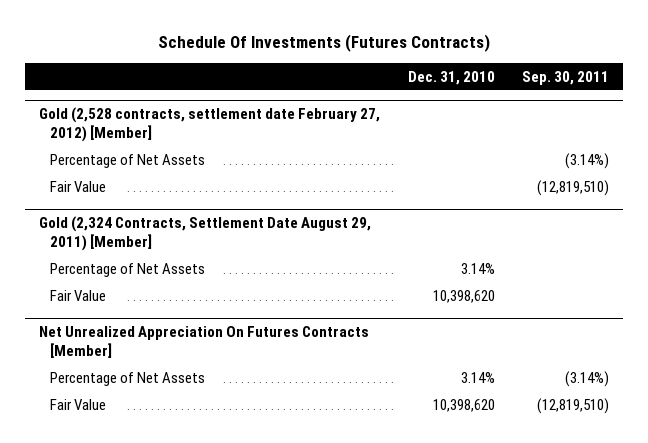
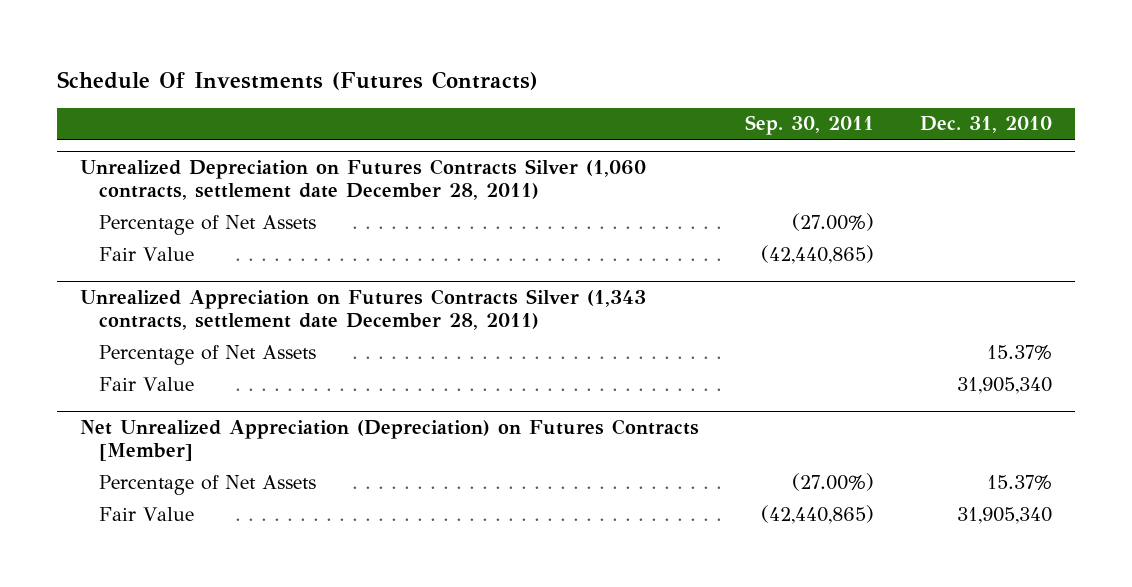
[39,107,381,142] Gold (2,528 contracts, settlement date February 27, 2012) [Member] -> none
[39,216,372,251] Gold (2,324 Contracts, Settlement Date August 29, 2011) [Member] -> none
none -> [79,159,646,201] Unrealized Depreciation on Futures Contracts Silver (1,060 contracts, settlement date December 28, 2011)
[565,152,610,169] (3.14%) -> [791,212,874,231] (27.00%)
[537,179,610,196] (12,819,510) -> [760,244,874,264] (42,440,865)
none -> [79,289,646,331] Unrealized Appreciation on Futures Contracts Silver (1,343 contracts, settlement date December 28, 2011)
[460,262,495,274] 3.14% -> [986,344,1052,360] 15.37%
[432,289,495,303] 10,398,620 -> [956,376,1052,394] 31,905,340
[39,326,370,358] Net Unrealized Appreciation On Futures Contracts [Member] -> [79,419,699,462] Net Unrealized Appreciation (Depreciation) on Futures Contracts [Member]
[460,371,495,383] 3.14% -> [986,474,1052,490] 15.37%
[565,370,610,387] (3.14%) -> [791,472,874,491] (27.00%)
[432,398,495,412] 10,398,620 -> [956,506,1052,524] 31,905,340
[537,397,610,414] (12,819,510) -> [760,504,874,524] (42,440,865)

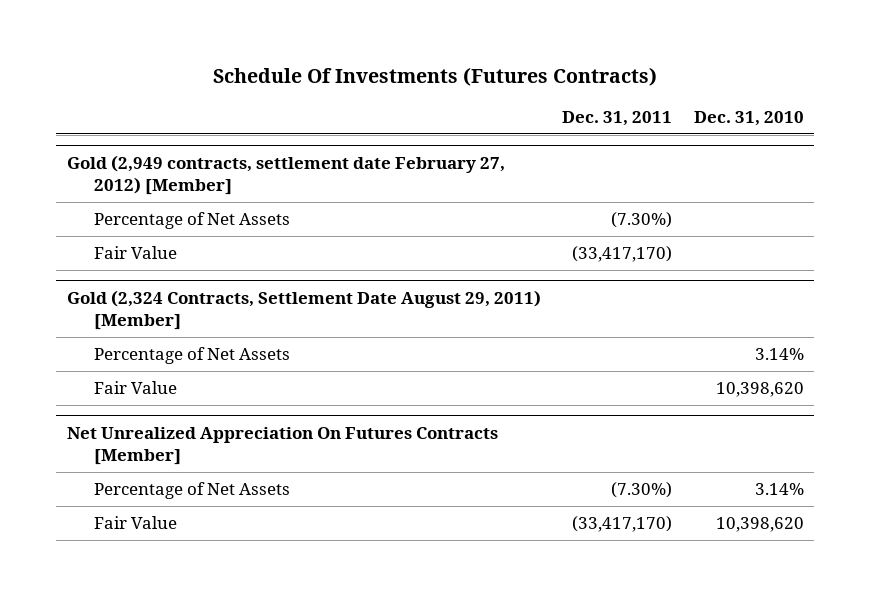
[744,115,874,136] Sep. 30, 2011 -> none
none -> [562,110,673,126] Dec. 31, 2011
[79,159,646,201] Unrealized Depreciation on Futures Contracts Silver (1,060 contracts, settlement date December 28, 2011) -> none
none -> [66,155,505,195] Gold (2,949 contracts, settlement date February 27, 2012) [Member]
[79,289,646,331] Unrealized Appreciation on Futures Contracts Silver (1,343 contracts, settlement date December 28, 2011) -> none
none -> [66,290,541,330] Gold (2,324 Contracts, Settlement Date August 29, 2011) [Member]
[986,344,1052,360] 15.37% -> [754,348,804,361] 3.14%
[956,376,1052,394] 31,905,340 -> [715,382,804,398] 10,398,620
[79,419,699,462] Net Unrealized Appreciation (Depreciation) on Futures Contracts [Member] -> [66,427,498,465] Net Unrealized Appreciation On Futures Contracts [Member]
[986,474,1052,490] 15.37% -> [754,483,804,496] 3.14%
[956,506,1052,524] 31,905,340 -> [715,517,804,533] 10,398,620

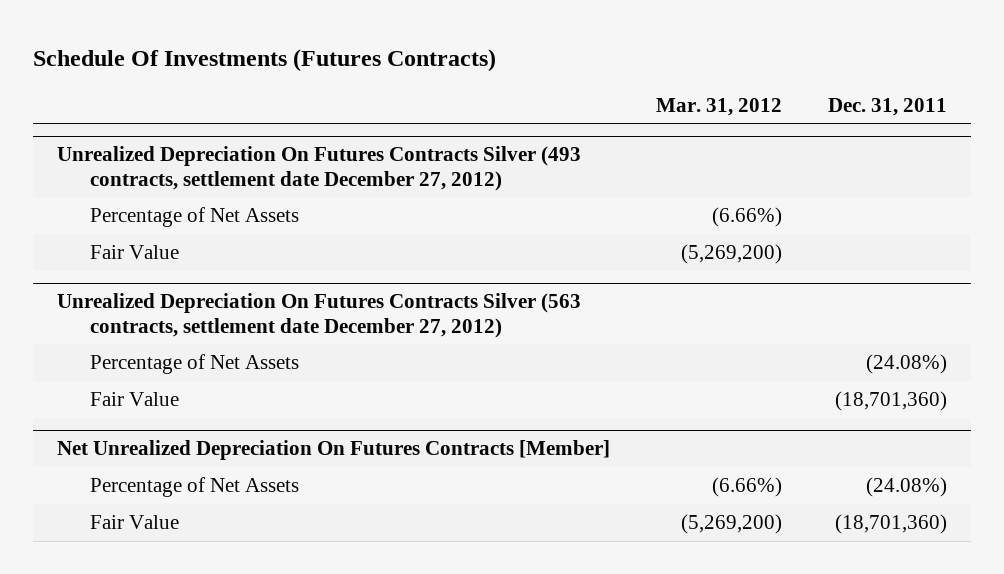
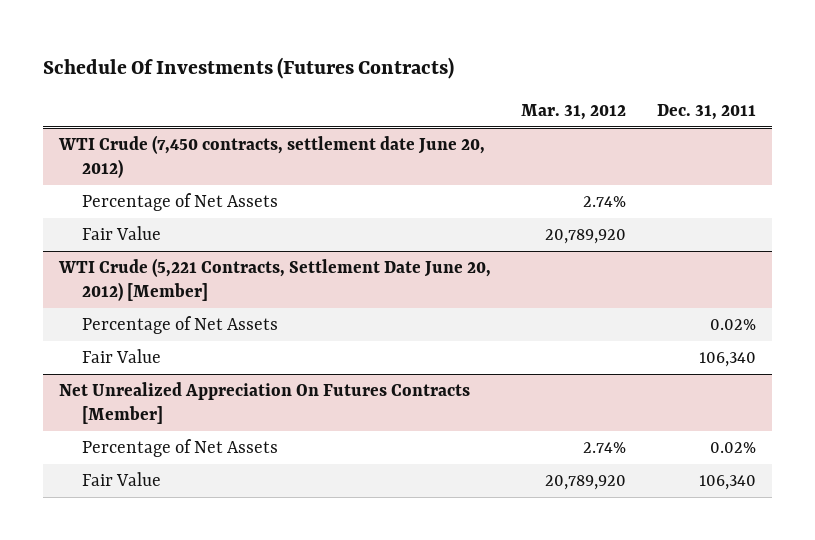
[56,146,581,191] Unrealized Depreciation On Futures Contracts Silver (493 contracts, settlement date December 27, 2012) -> none
[56,293,581,338] Unrealized Depreciation On Futures Contracts Silver (563 contracts, settlement date December 27, 2012) -> none
none -> [57,135,485,179] WTI Crude (7,450 contracts, settlement date June 20, 2012)
[712,207,783,228] (6.66%) -> [583,196,627,208] 2.74%
[681,244,783,265] (5,269,200) -> [545,229,627,245] 20,789,920
none -> [57,258,491,302] WTI Crude (5,221 Contracts, Settlement Date June 20, 2012) [Member]
[866,354,948,375] (24.08%) -> [710,319,757,331] 0.02%
[835,391,948,412] (18,701,360) -> [699,352,757,368] 106,340
[56,440,610,461] Net Unrealized Depreciation On Futures Contracts [Member] -> [58,382,470,425] Net Unrealized Appreciation On Futures Contracts [Member]
[712,477,783,498] (6.66%) -> [583,442,627,454] 2.74%
[866,477,948,498] (24.08%) -> [710,442,757,454] 0.02%
[681,514,783,535] (5,269,200) -> [545,475,627,491] 20,789,920
[835,514,948,535] (18,701,360) -> [699,475,757,491] 106,340

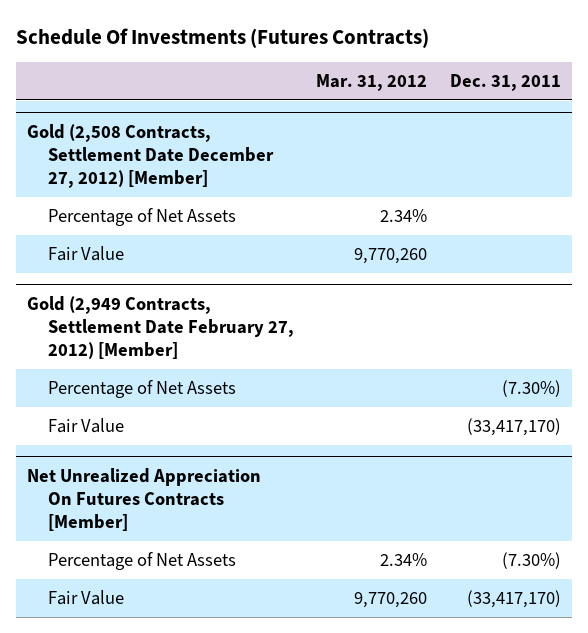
[57,135,485,179] WTI Crude (7,450 contracts, settlement date June 20, 2012) -> none
[57,258,491,302] WTI Crude (5,221 Contracts, Settlement Date June 20, 2012) [Member] -> none
none -> [26,123,274,189] Gold (2,508 Contracts, Settlement Date December 27, 2012) [Member]
[583,196,627,208] 2.74% -> [380,208,428,222] 2.34%
[545,229,627,245] 20,789,920 -> [354,247,428,264] 9,770,260
none -> [26,295,294,360] Gold (2,949 Contracts, Settlement Date February 27, 2012) [Member]
[710,319,757,331] 0.02% -> [501,379,561,397] (7.30%)
[699,352,757,368] 106,340 -> [466,417,561,436] (33,417,170)
[583,442,627,454] 2.74% -> [380,552,428,566] 2.34%
[710,442,757,454] 0.02% -> [501,551,561,569] (7.30%)
[545,475,627,491] 20,789,920 -> [354,591,428,608] 9,770,260
[699,475,757,491] 106,340 -> [466,589,561,608] (33,417,170)

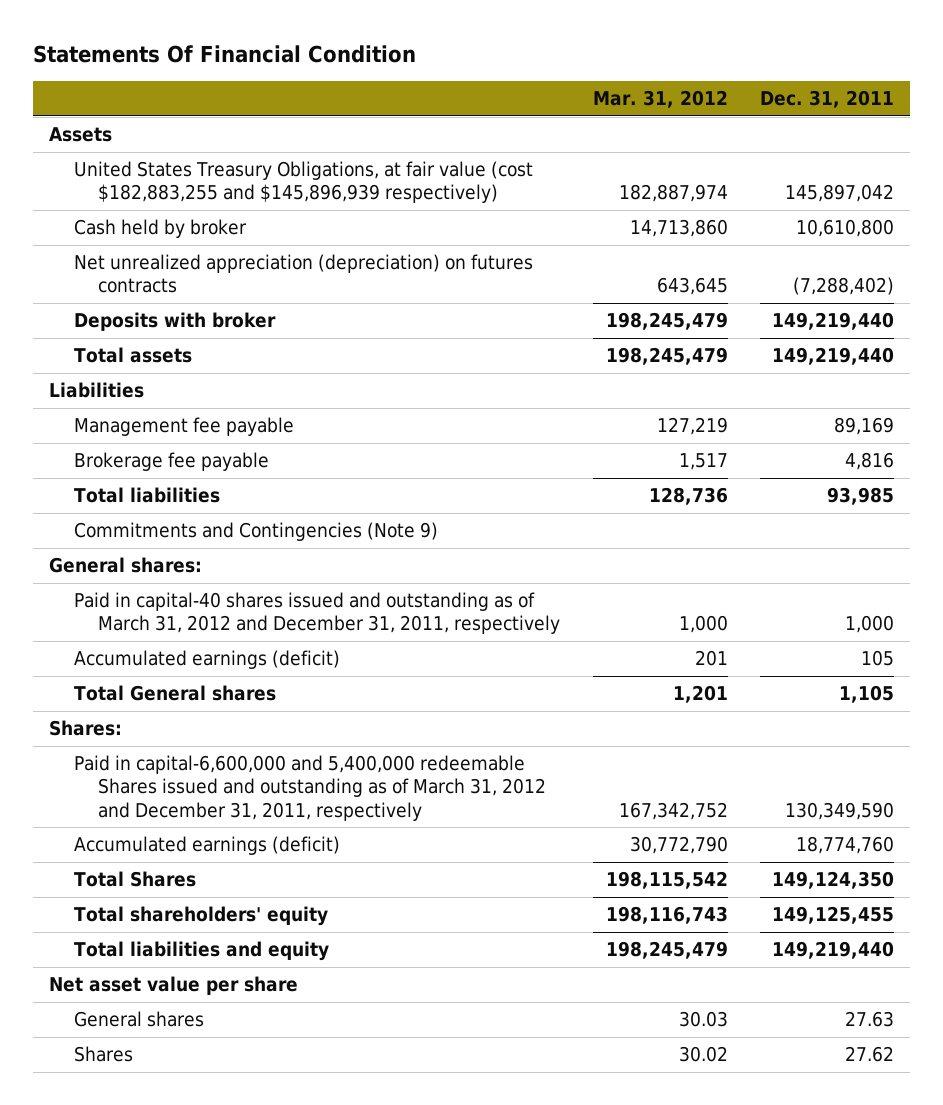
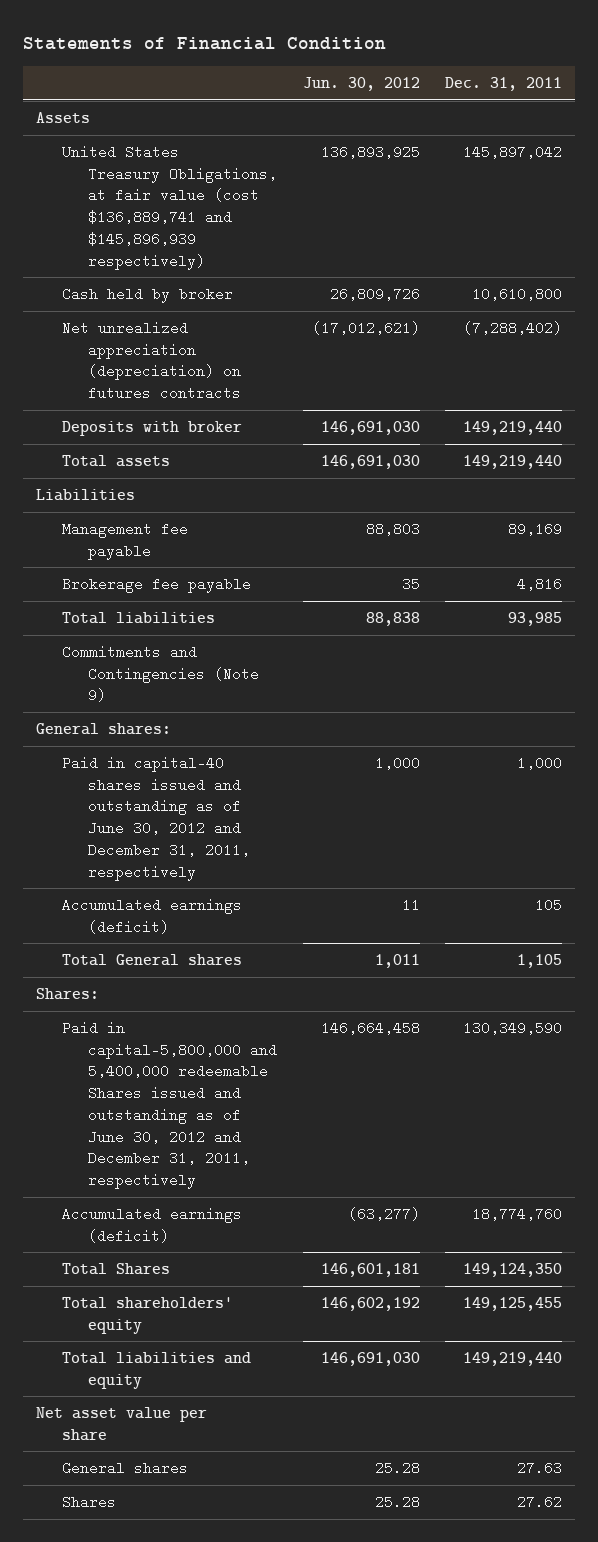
[32,44,416,63] Statements Of Financial Condition -> [22,37,386,51] Statements of Financial Condition
[592,90,728,109] Mar. 31, 2012 -> none
none -> [302,76,420,91] Jun. 30, 2012
[73,161,533,204] United States Treasury Obligations, at fair value (cost $182,883,255 and $145,896,939 respectively) -> [61,144,277,270] United States Treasury Obligations, at fair value (cost $136,889,741 and $145,896,939 respectively)
[73,592,561,635] Paid in capital-40 shares issued and outstanding as of March 31, 2012 and December 31, 2011, respectively -> [61,755,250,881] Paid in capital-40 shares issued and outstanding as of June 30, 2012 and December 31, 2011, respectively
[73,755,547,821] Paid in capital-6,600,000 and 5,400,000 redeemable Shares issued and outstanding as of March 31, 2012 and December 31, 2011, respectively -> [61,1020,277,1189] Paid in capital-5,800,000 and 5,400,000 redeemable Shares issued and outstanding as of June 30, 2012 and December 31, 2011, respectively

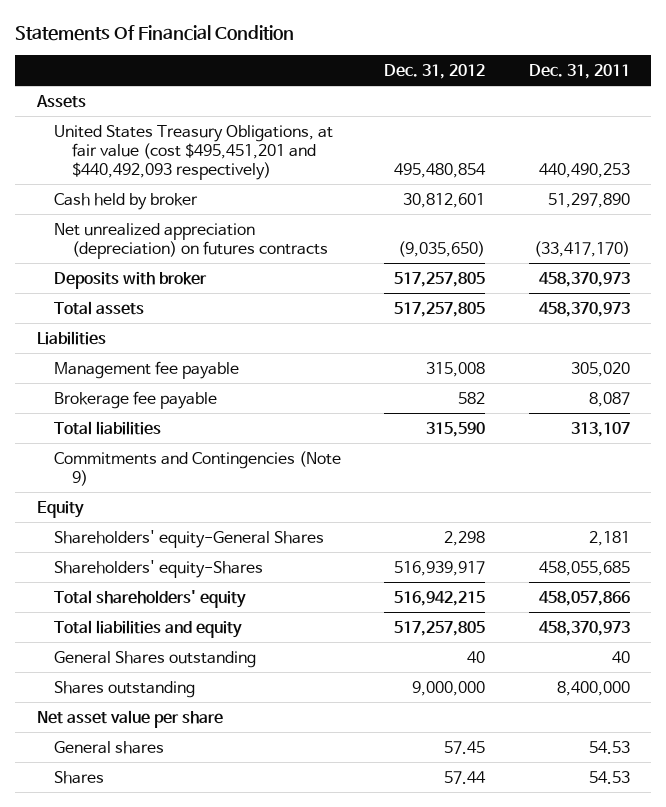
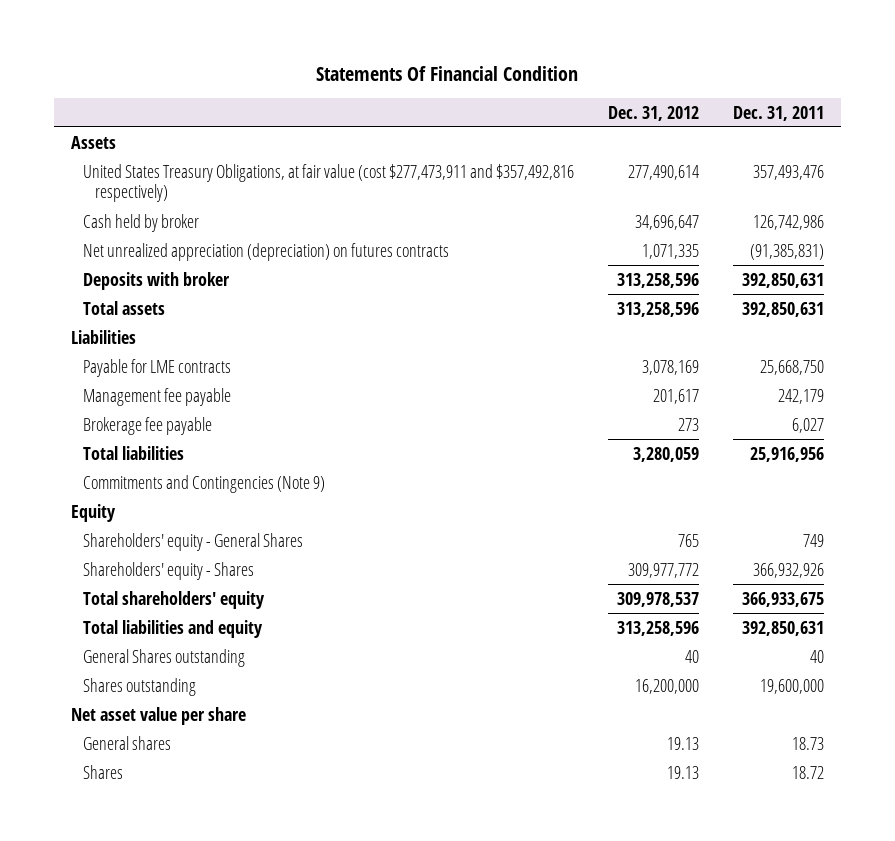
[54,124,334,181] United States Treasury Obligations, at fair value (cost $495,451,201 and $440,492,093 respectively) -> [83,163,575,203] United States Treasury Obligations, at fair value (cost $277,473,911 and $357,492,816 respectively)
[394,163,487,179] 495,480,854 -> [628,164,700,180] 277,490,614
[538,163,630,179] 440,490,253 -> [752,164,824,180] 357,493,476
[403,192,486,208] 30,812,601 -> [635,214,700,230] 34,696,647
[547,192,630,208] 51,297,890 -> [752,214,824,230] 126,742,986
[398,240,486,257] (9,035,650) -> [642,243,700,259] 1,071,335
[533,240,630,257] (33,417,170) -> [749,243,824,260] (91,385,831)
[394,271,486,287] 517,257,805 -> [617,272,700,288] 313,258,596
[538,271,630,287] 458,370,973 -> [741,272,824,288] 392,850,631
[394,301,486,317] 517,257,805 -> [617,301,700,317] 313,258,596
[538,301,630,317] 458,370,973 -> [741,301,824,317] 392,850,631
none -> [83,358,232,377] Payable for LME contracts
[426,361,486,377] 315,008 -> [653,388,700,404] 201,617
[570,361,630,377] 305,020 -> [777,388,824,404] 242,179
[458,391,486,404] 582 -> [678,417,700,431] 273
[588,391,630,407] 8,087 -> [791,417,824,433] 6,027
[426,421,486,437] 315,590 -> [633,446,700,462] 3,280,059
[570,421,630,437] 313,107 -> [749,446,824,462] 25,916,956
[54,529,325,548] Shareholders' equity-General Shares -> [83,532,304,551] Shareholders' equity - General Shares
[444,530,486,546] 2,298 -> [678,533,700,547] 765
[588,530,630,546] 2,181 -> [802,533,824,547] 749
[54,559,264,578] Shareholders' equity-Shares -> [83,561,255,580] Shareholders' equity - Shares
[394,560,486,576] 516,939,917 -> [628,562,700,578] 309,977,772
[538,560,630,576] 458,055,685 -> [752,562,824,578] 366,932,926
[394,590,486,606] 516,942,215 -> [617,591,700,607] 309,978,537
[538,590,630,606] 458,057,866 -> [741,591,824,607] 366,933,675
[394,620,486,636] 517,257,805 -> [617,620,700,636] 313,258,596
[538,620,630,636] 458,370,973 -> [741,620,824,636] 392,850,631
[412,680,486,696] 9,000,000 -> [635,678,700,694] 16,200,000
[556,680,630,696] 8,400,000 -> [759,678,824,694] 19,600,000
[444,740,486,754] 57.45 -> [667,736,700,750] 19.13
[588,740,630,754] 54.53 -> [791,736,824,750] 18.73
[444,770,487,784] 57.44 -> [667,765,700,779] 19.13
[588,770,630,784] 54.53 -> [791,765,824,779] 18.72

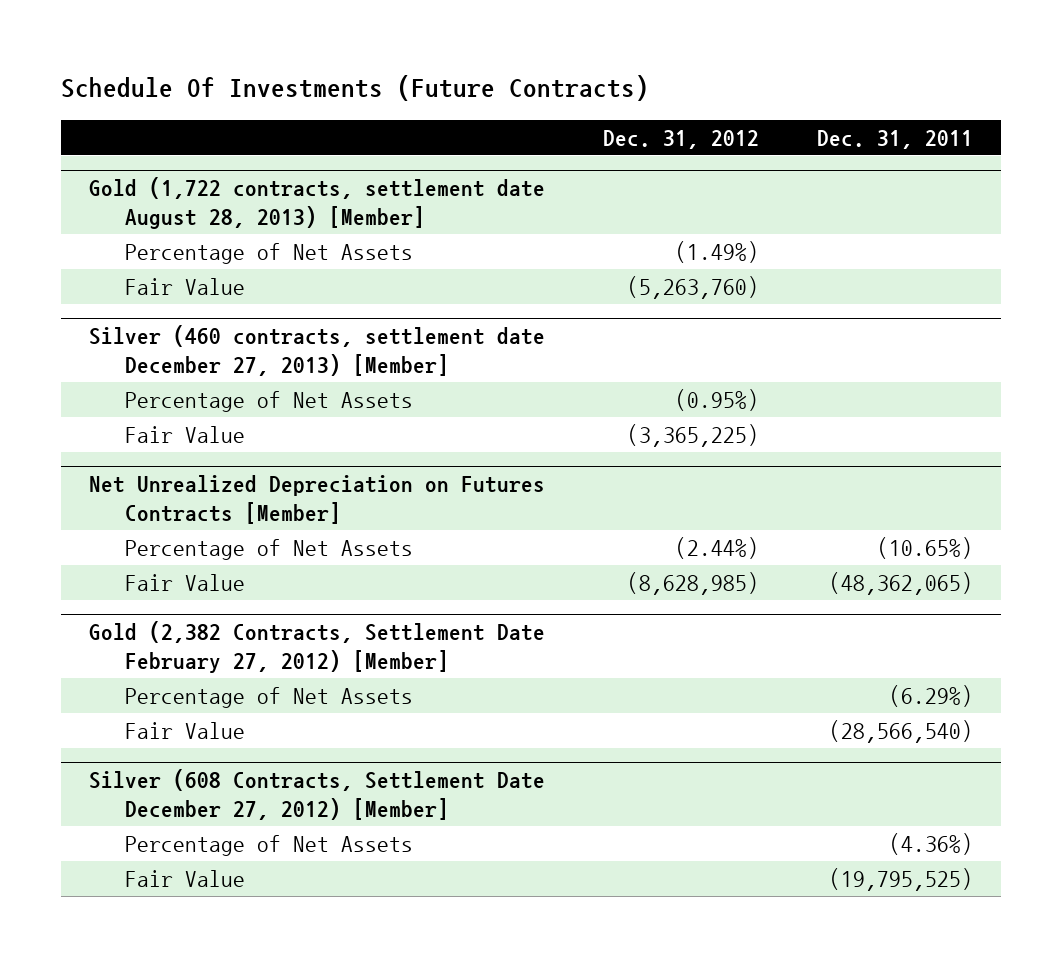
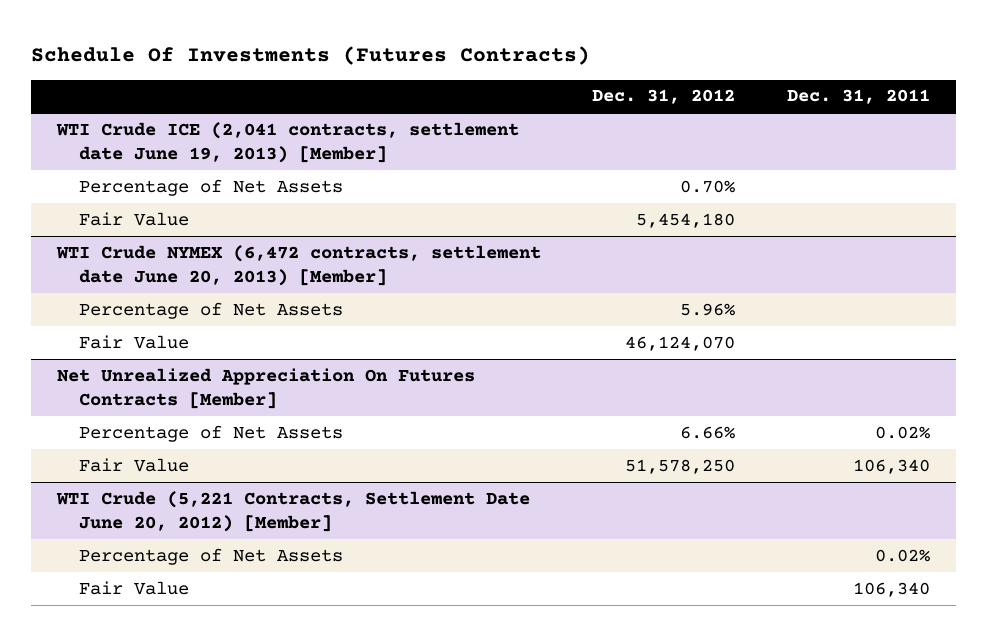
[60,75,649,102] Schedule Of Investments (Future Contracts) -> [31,45,591,65] Schedule Of Investments (Futures Contracts)
[89,177,546,229] Gold (1,722 contracts, settlement date August 28, 2013) [Member] -> none
[89,325,546,376] Silver (460 contracts, settlement date December 27, 2013) [Member] -> none
[89,621,546,673] Gold (2,382 Contracts, Settlement Date February 27, 2012) [Member] -> none
[89,769,546,820] Silver (608 Contracts, Settlement Date December 27, 2012) [Member] -> none
[124,835,413,857] Percentage of Net Assets -> none
[124,870,245,888] Fair Value -> none
none -> [56,121,520,164] WTI Crude ICE (2,041 contracts, settlement date June 19, 2013) [Member]
[674,241,759,264] (1.49%) -> [680,179,736,193] 0.70%
[626,276,759,300] (5,263,760) -> [636,212,736,228] 5,454,180
none -> [56,244,542,287] WTI Crude NYMEX (6,472 contracts, settlement date June 20, 2013) [Member]
[674,389,759,412] (0.95%) -> [680,302,736,316] 5.96%
[626,424,759,448] (3,365,225) -> [625,335,736,351] 46,124,070
[89,475,546,524] Net Unrealized Depreciation on Futures Contracts [Member] -> [57,367,476,410] Net Unrealized Appreciation On Futures Contracts [Member]
[674,537,759,560] (2.44%) -> [680,425,736,439] 6.66%
[876,537,973,560] (10.65%) -> [874,425,930,439] 0.02%
[626,572,759,596] (8,628,985) -> [625,458,736,474] 51,578,250
[828,572,973,596] (48,362,065) -> [852,458,930,474] 106,340
none -> [56,490,531,533] WTI Crude (5,221 Contracts, Settlement Date June 20, 2012) [Member]
[888,685,973,708] (6.29%) -> [874,548,930,562] 0.02%
[828,720,973,744] (28,566,540) -> [852,581,930,597] 106,340

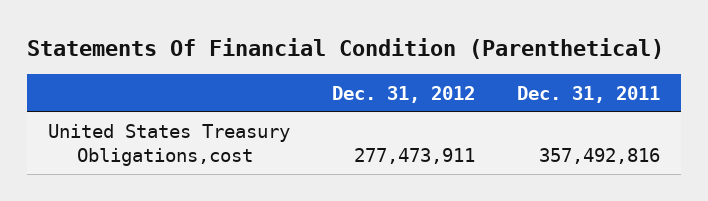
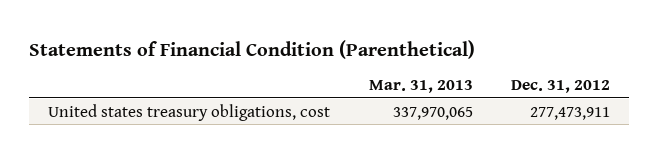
[27,37,665,59] Statements Of Financial Condition (Parenthetical) -> [29,39,476,59] Statements of Financial Condition (Parenthetical)
[517,85,661,103] Dec. 31, 2011 -> none
none -> [368,80,473,94] Mar. 31, 2013
[48,124,291,166] United States Treasury Obligations,cost -> [48,103,331,121] United states treasury obligations, cost

